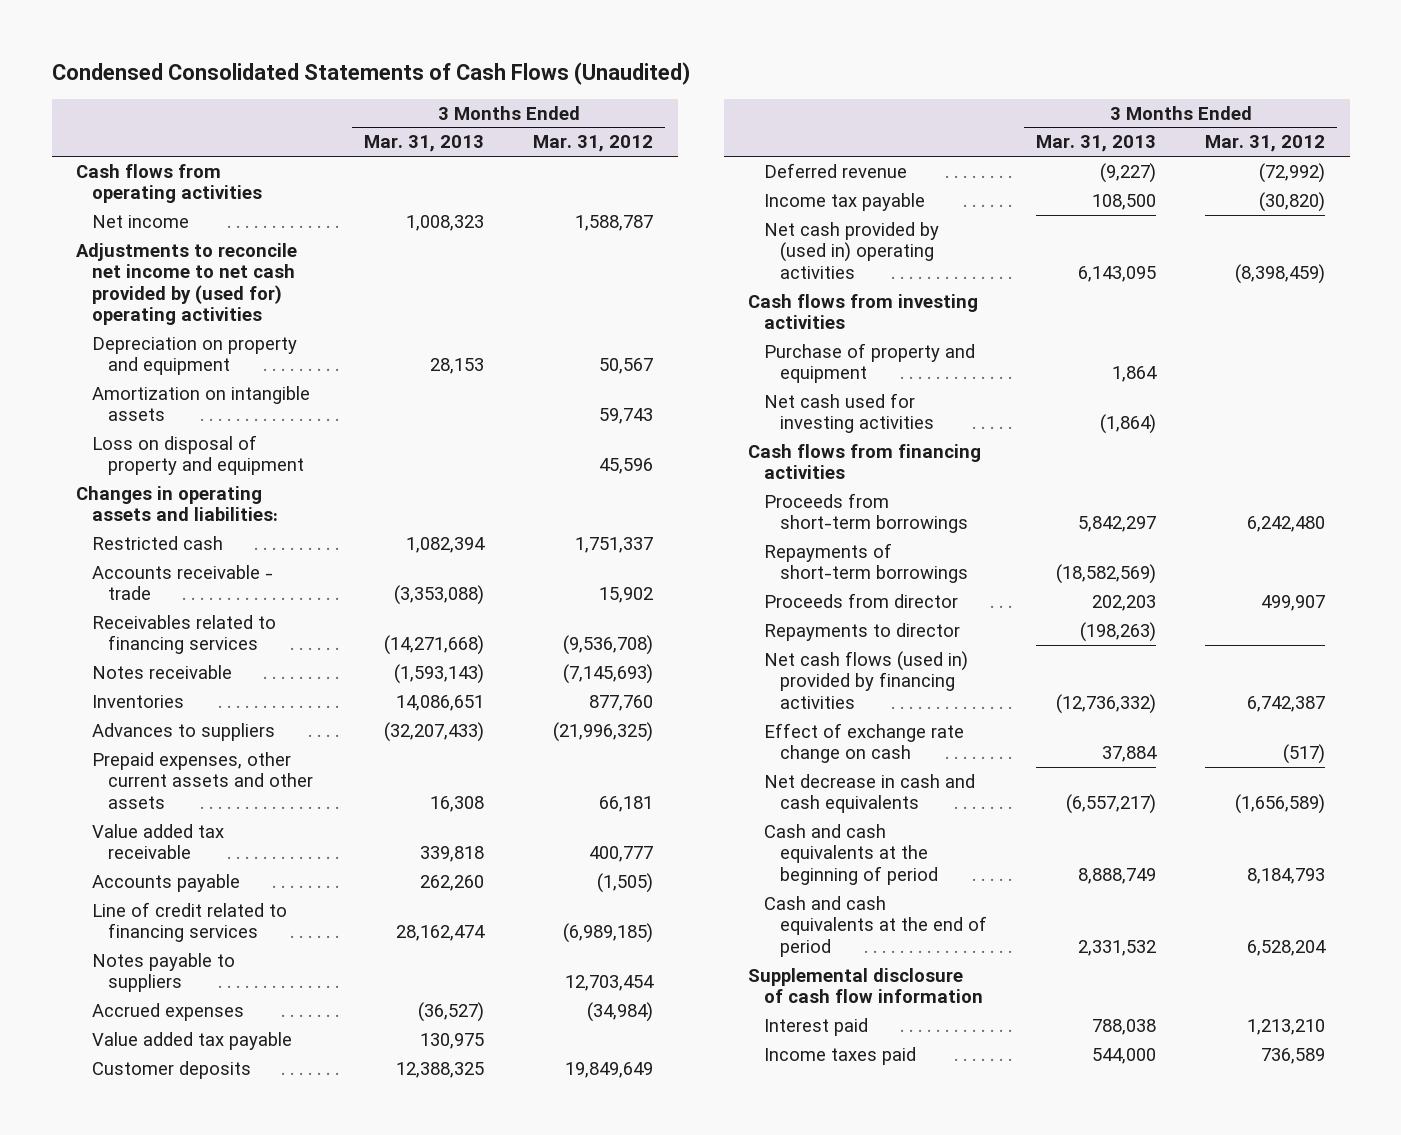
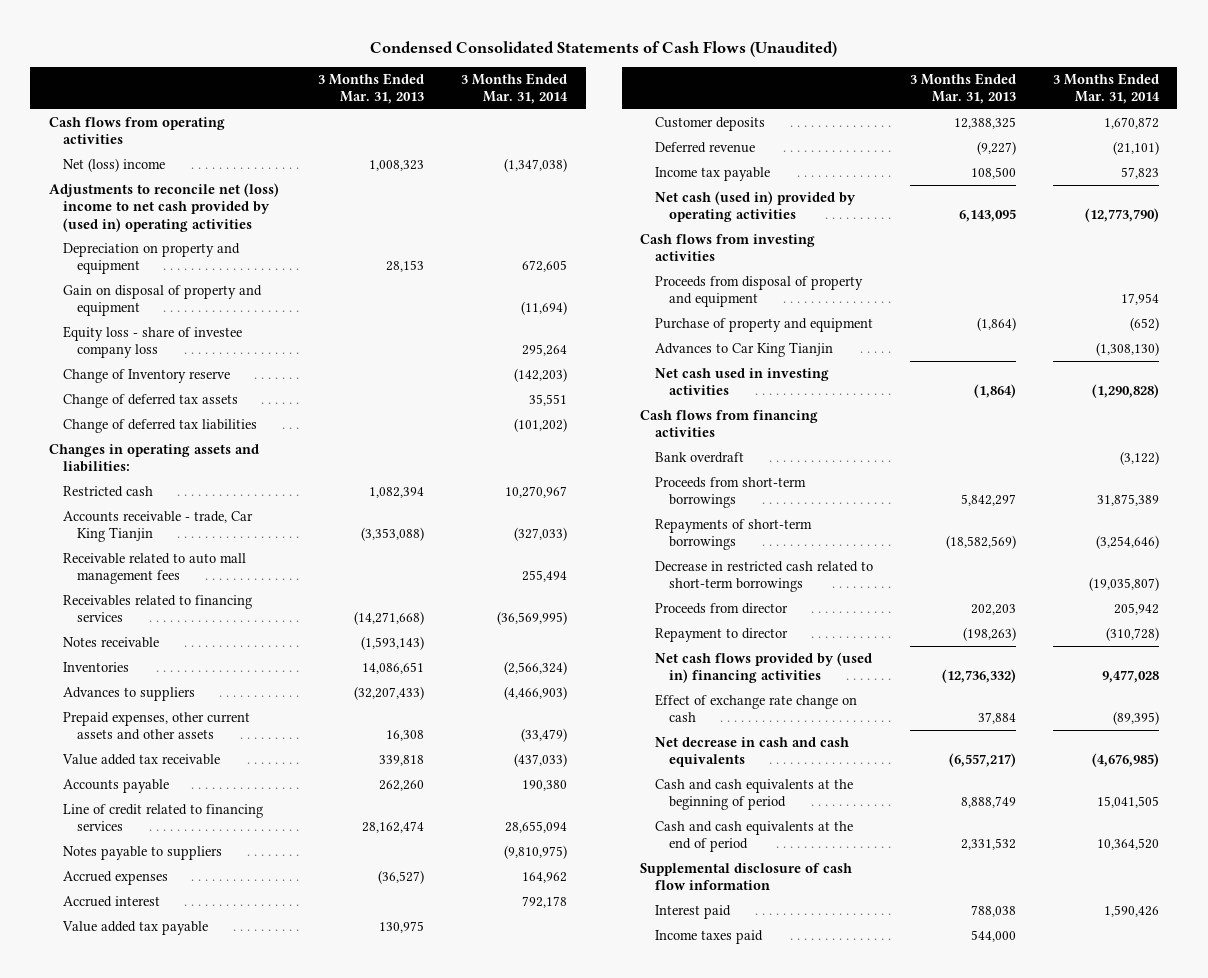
[533,135,654,153] Mar. 31, 2012 -> none
none -> [461,73,569,105] 3 Months Ended Mar. 31, 2014
[92,214,190,228] Net income -> [62,157,165,172] Net (loss) income
[76,242,298,326] Adjustments to reconcile net income to net cash provided by (used for) operating activities -> [48,182,279,232] Adjustments to reconcile net (loss) income to net cash provided by (used in) operating activities
[92,385,311,422] Amortization on intangible assets -> none
[92,434,304,476] Loss on disposal of property and equipment -> [62,284,262,317] Gain on disposal of property and equipment
none -> [62,325,242,359] Equity loss - share of investee company loss
none -> [62,368,230,383] Change of Inventory reserve
none -> [62,393,238,408] Change of deferred tax assets
none -> [62,418,257,433] Change of deferred tax liabilities
[92,564,274,601] Accounts receivable - trade -> [62,510,253,543] Accounts receivable - trade, Car King Tianjin
none -> [62,552,246,585] Receivable related to auto mall management fees
none -> [62,895,160,907] Accrued interest
[764,221,940,279] Net cash provided by (used in) operating activities -> [654,190,856,223] Net cash (used in) provided by operating activities
none -> [654,275,863,308] Proceeds from disposal of property and equipment
[1112,366,1158,383] 1,864 -> [976,316,1016,331] (1,864)
none -> [654,341,833,357] Advances to Car King Tianjin
[764,392,935,434] Net cash used for investing activities -> [654,367,829,396] Net cash used in investing activities
none -> [654,451,744,463] Bank overdraft
none -> [654,560,873,593] Decrease in restricted cash related to short-term borrowings
[764,622,961,641] Repayments to director -> [654,627,788,642] Repayment to director
[764,650,969,709] Net cash flows (used in) provided by financing activities -> [654,651,872,684] Net cash flows provided by (used in) financing activities

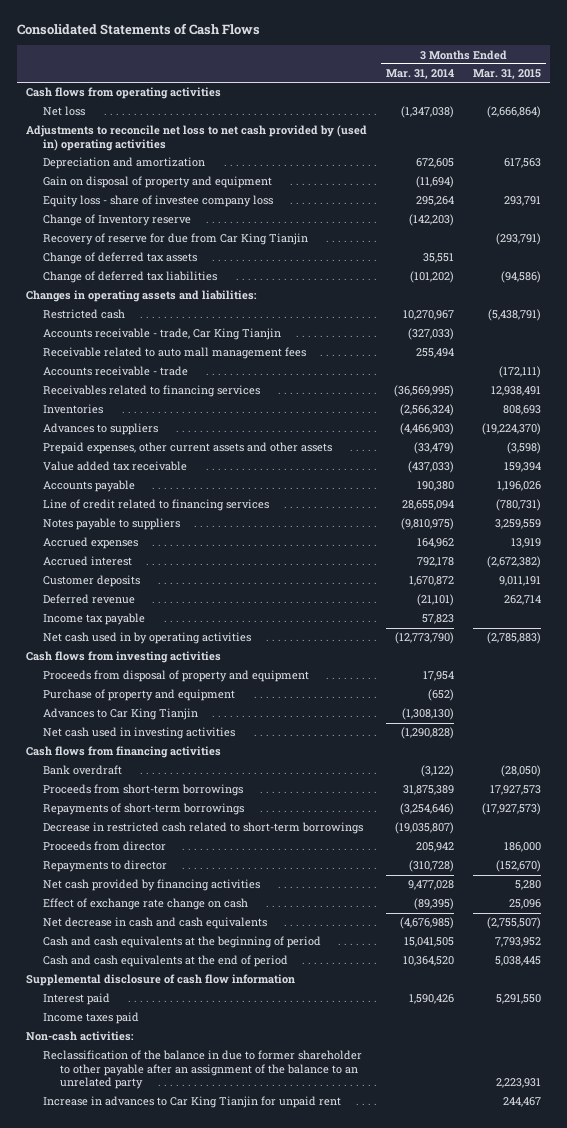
[369,40,837,57] Condensed Consolidated Statements of Cash Flows (Unaudited) -> [16,23,260,36] Consolidated Statements of Cash Flows
[317,73,424,105] 3 Months Ended Mar. 31, 2013 -> none
none -> [473,69,542,80] Mar. 31, 2015
[62,157,165,172] Net (loss) income -> [43,106,86,117] Net loss
[48,182,279,232] Adjustments to reconcile net (loss) income to net cash provided by (used in) operating activities -> [26,125,368,151] Adjustments to reconcile net loss to net cash provided by (used in) operating activities
[62,242,240,275] Depreciation on property and equipment -> [43,157,206,170] Depreciation and amortization
none -> [43,233,309,246] Recovery of reserve for due from Car King Tianjin
none -> [43,366,189,377] Accounts receivable - trade
[62,636,159,648] Notes receivable -> none
[61,920,208,935] Value added tax payable -> none
[654,190,856,223] Net cash (used in) provided by operating activities -> [43,632,252,645] Net cash used in by operating activities
[654,627,788,642] Repayment to director -> [43,860,168,873] Repayments to director
[654,651,872,684] Net cash flows provided by (used in) financing activities -> [43,879,261,892] Net cash provided by financing activities
none -> [26,1031,135,1042] Non-cash activities:
none -> [43,1050,363,1090] Reclassification of the balance in due to former shareholder to other payable after an assignment of the balance to an unrelated party
none -> [43,1096,342,1109] Increase in advances to Car King Tianjin for unpaid rent

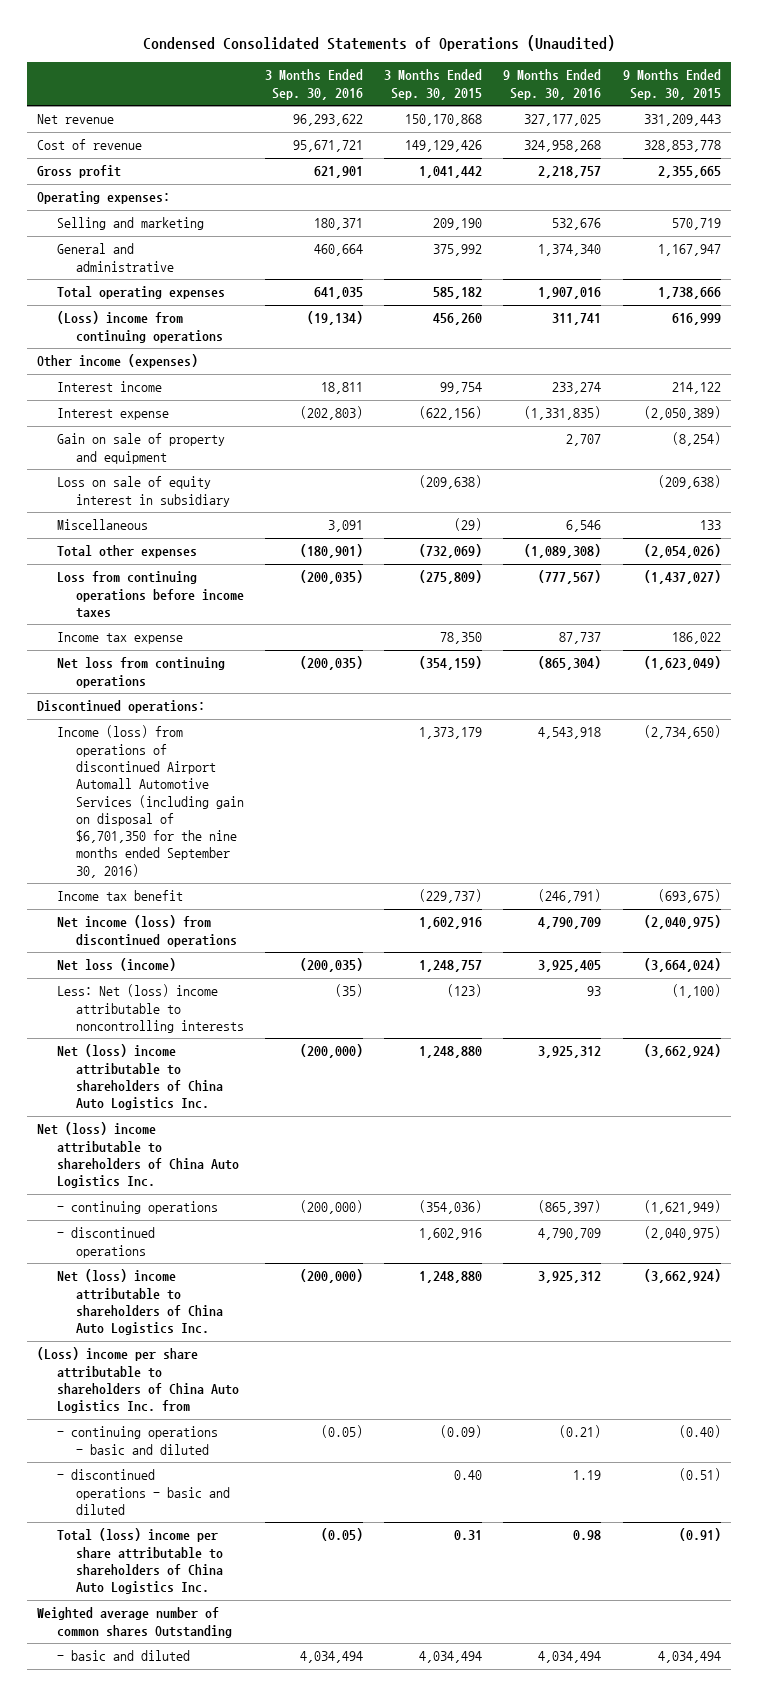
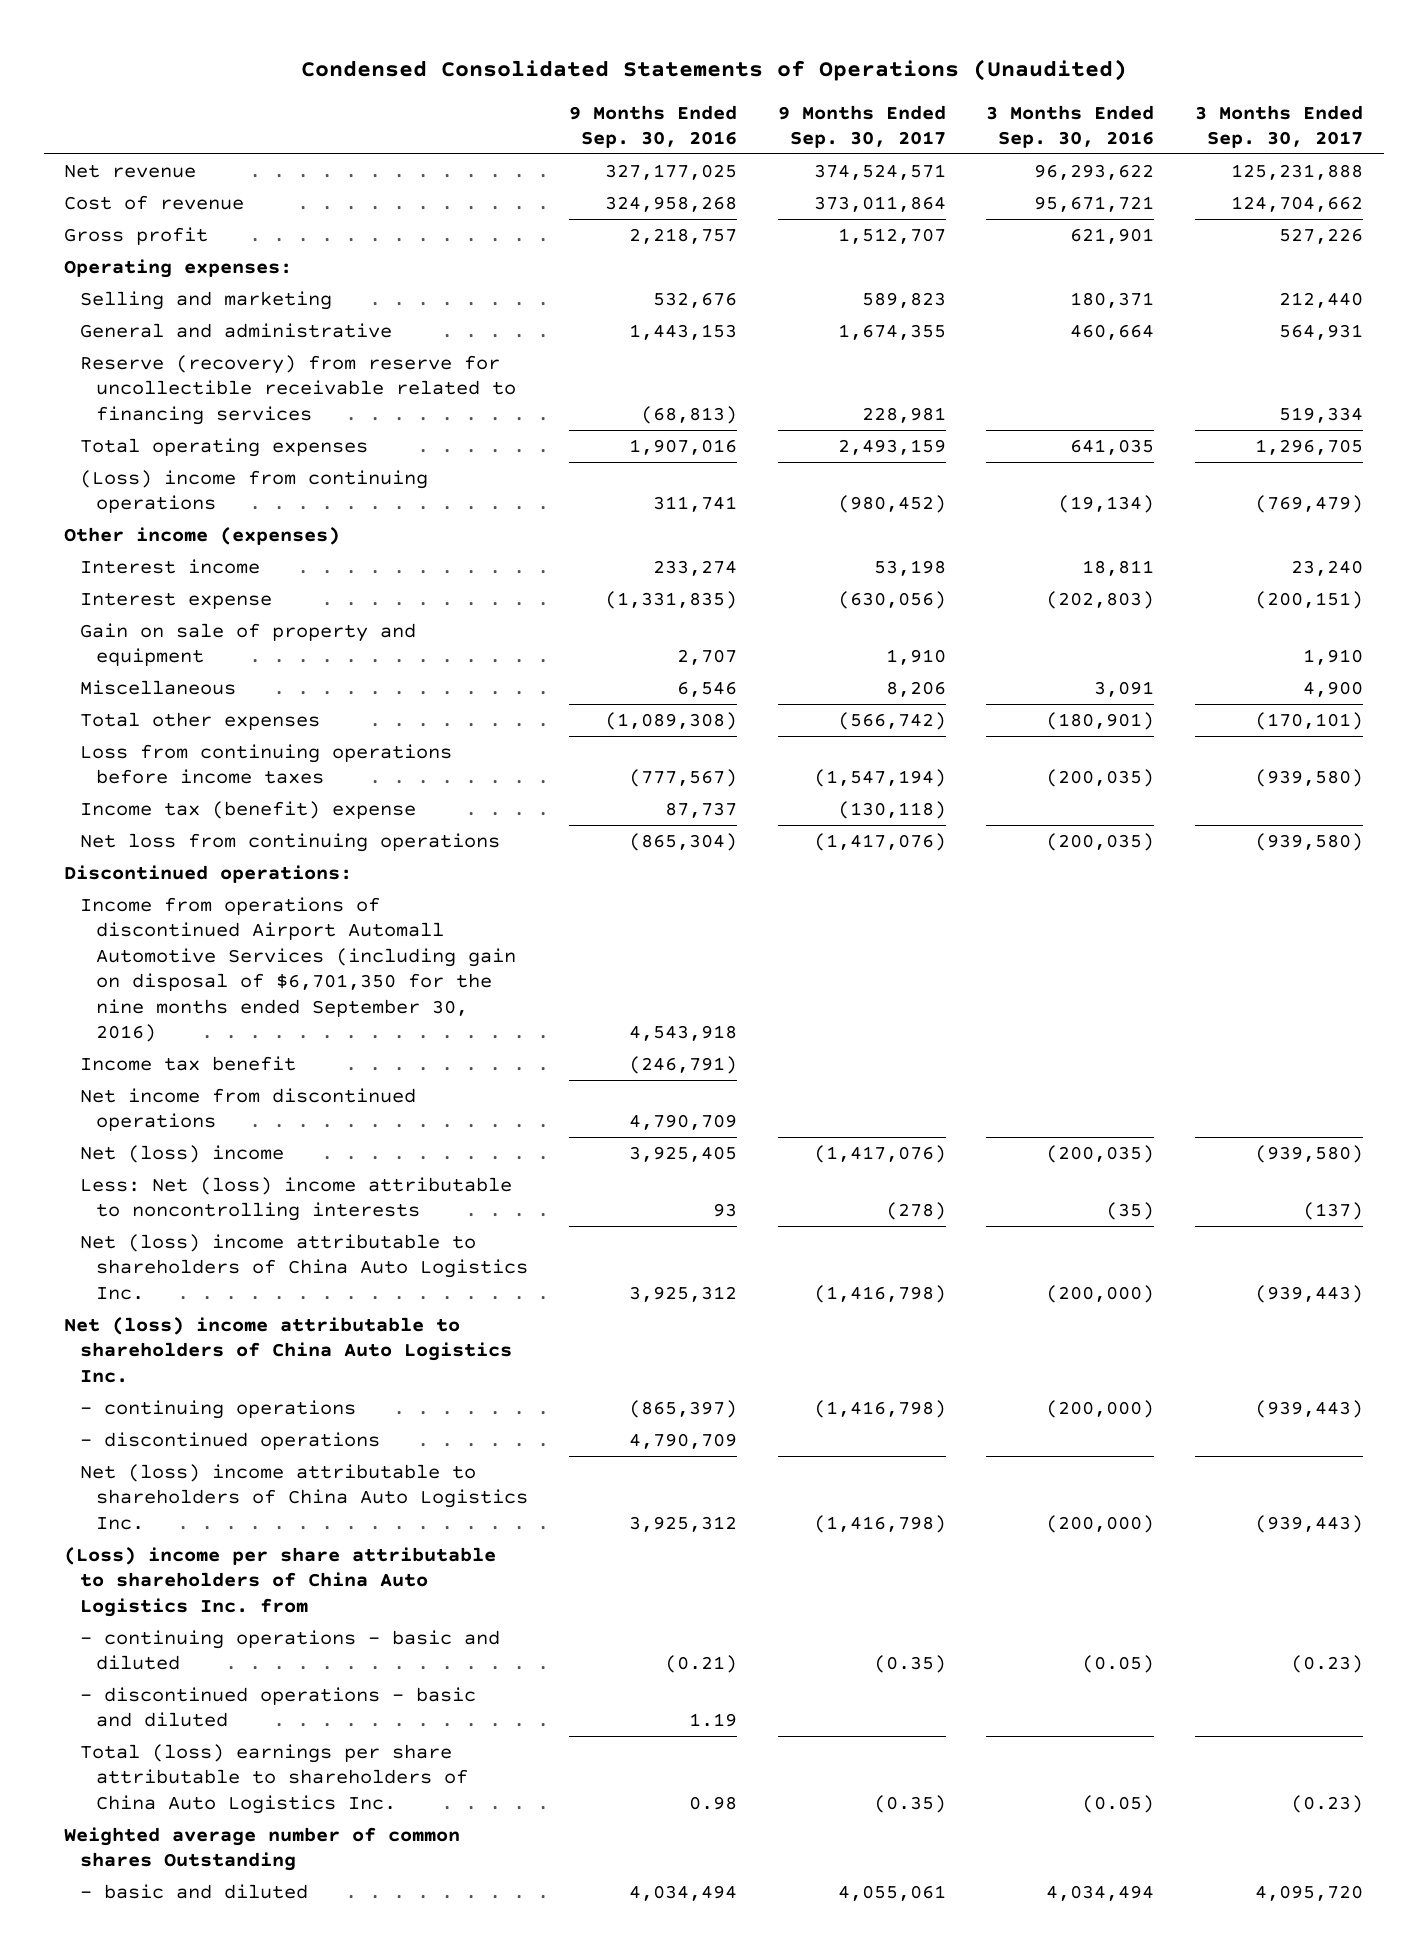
[384,69,483,100] 3 Months Ended Sep. 30, 2015 -> none
[622,69,721,100] 9 Months Ended Sep. 30, 2015 -> none
none -> [777,104,946,149] 9 Months Ended Sep. 30, 2017
none -> [1195,104,1364,149] 3 Months Ended Sep. 30, 2017
[538,244,602,257] 1,374,340 -> [628,324,737,341] 1,443,153
none -> [80,355,517,425] Reserve (recovery) from reserve for uncollectible receivable related to financing services
[56,476,230,507] Loss on sale of equity interest in subsidiary -> none
[56,632,183,645] Income tax expense -> [80,801,417,820] Income tax (benefit) expense
[56,725,244,878] Income (loss) from operations of discontinued Airport Automall Automotive Services (including gain on disposal of $6,701,350 for the nine months ended September 30, 2016) -> [80,897,517,1043] Income from operations of discontinued Airport Automall Automotive Services (including gain on disposal of $6,701,350 for the nine months ended September 30, 2016)
[56,915,237,947] Net income (loss) from discontinued operations -> [80,1088,417,1132] Net income from discontinued operations
[56,958,176,972] Net loss (income) -> [80,1145,285,1164] Net (loss) income
[56,1528,223,1595] Total (loss) income per share attributable to shareholders of China Auto Logistics Inc. -> [80,1744,469,1814] Total (loss) earnings per share attributable to shareholders of China Auto Logistics Inc.

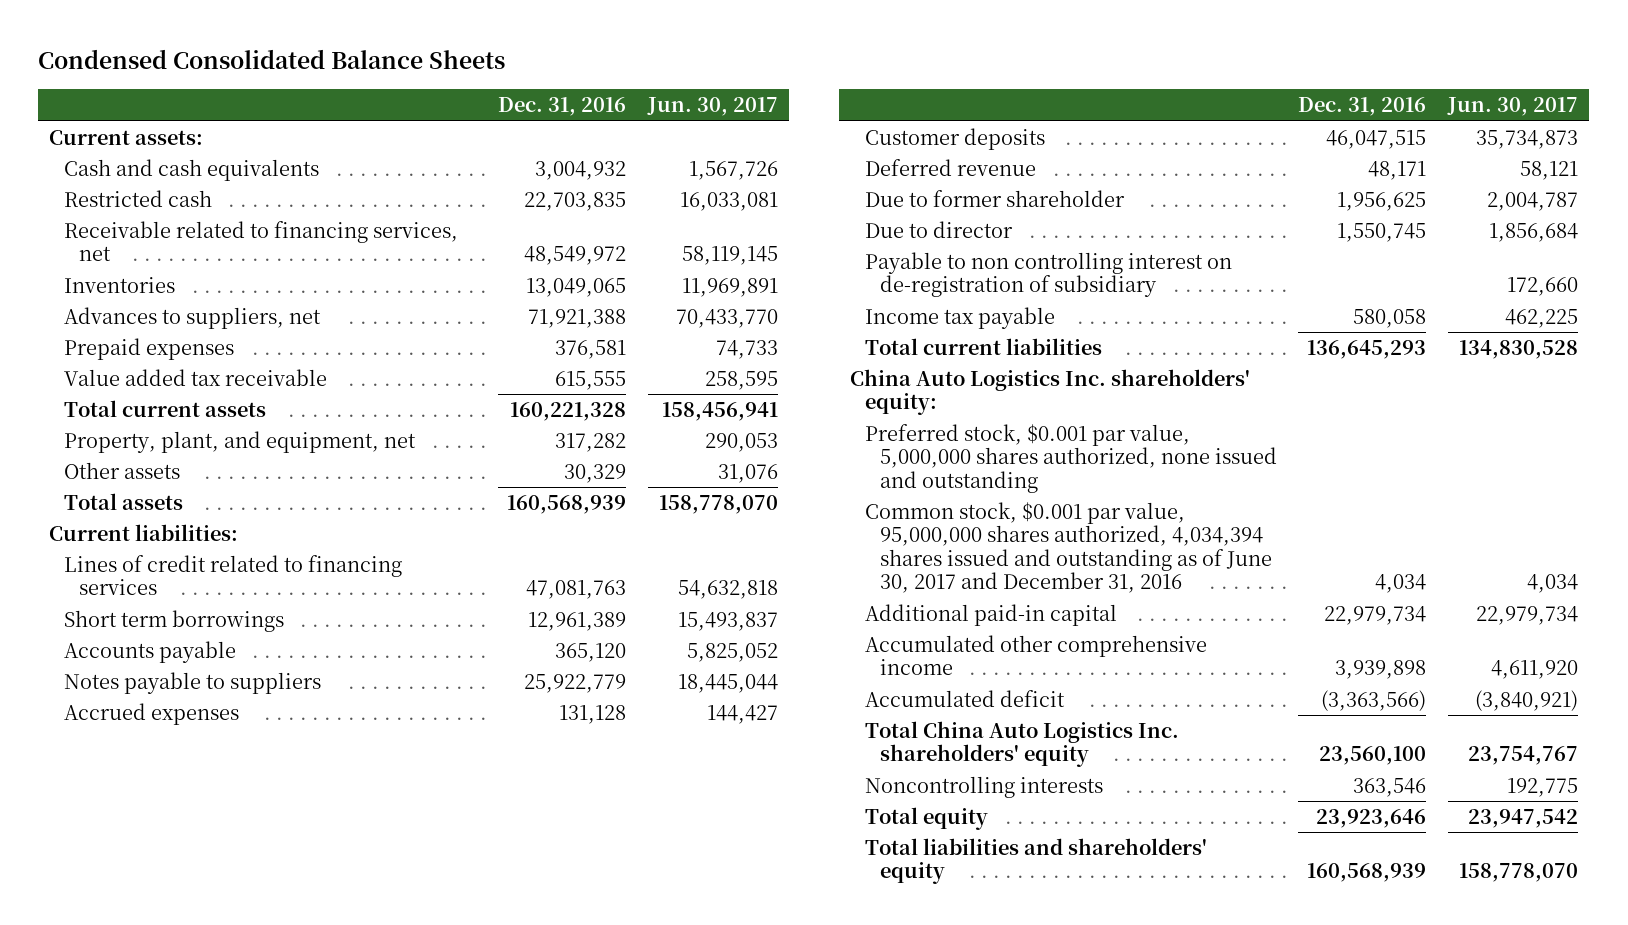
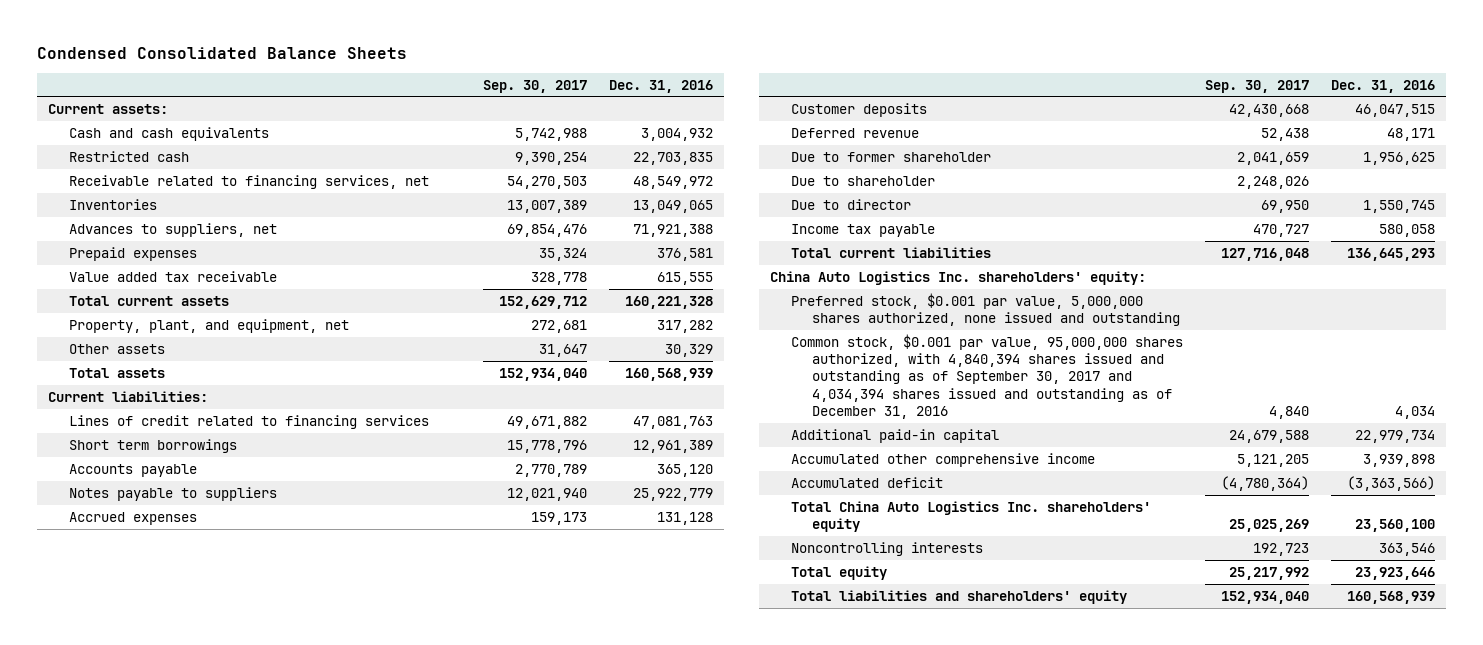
[647,97,779,117] Jun. 30, 2017 -> none
none -> [483,79,588,93] Sep. 30, 2017
none -> [791,175,936,186] Due to shareholder
[864,251,1232,298] Payable to non controlling interest on de-registration of subsidiary -> none
[864,501,1272,594] Common stock, $0.001 par value, 95,000,000 shares authorized, 4,034,394 shares issued and outstanding as of June 30, 2017 and December 31, 2016 -> [791,333,1184,419] Common stock, $0.001 par value, 95,000,000 shares authorized, with 4,840,394 shares issued and outstanding as of September 30, 2017 and 4,034,394 shares issued and outstanding as of December 31, 2016

